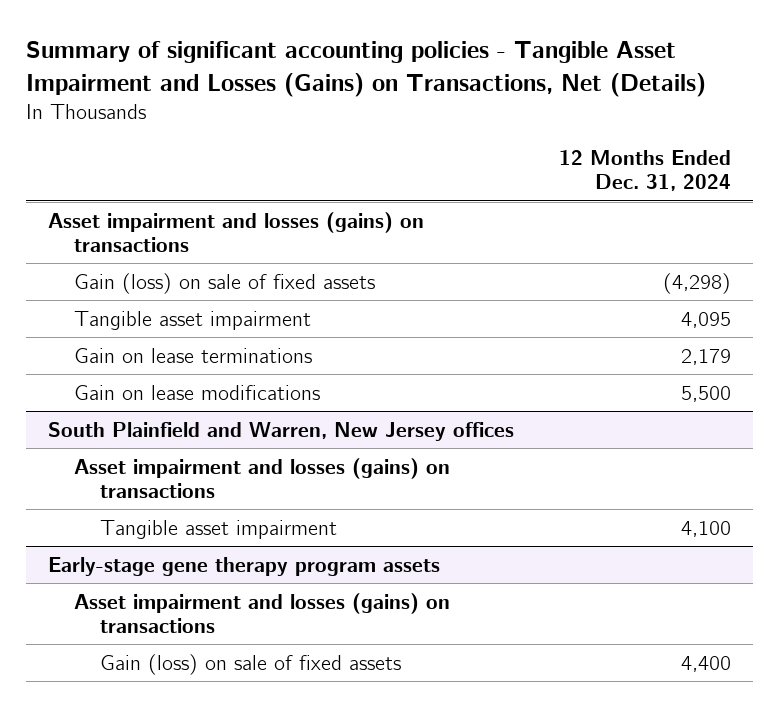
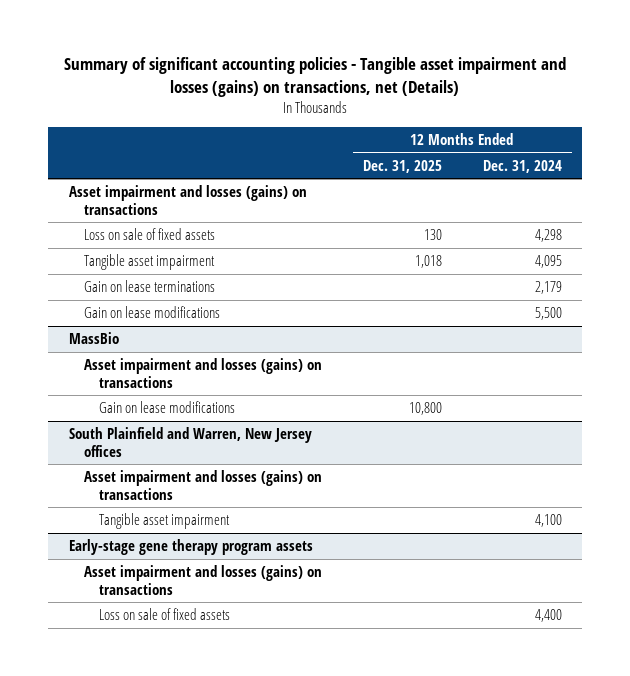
[25,41,706,97] Summary of significant accounting policies - Tangible Asset Impairment and Losses (Gains) on Transactions, Net (Details) -> [64,57,567,97] Summary of significant accounting policies - Tangible asset impairment and losses (gains) on transactions, net (Details)
none -> [362,159,442,173] Dec. 31, 2025
[74,272,376,294] Gain (loss) on sale of fixed assets -> [83,227,215,240] Loss on sale of fixed assets
[662,272,731,294] (4,298) -> [534,228,562,242] 4,298
none -> [68,331,119,344] MassBio
none -> [83,357,322,388] Asset impairment and losses (gains) on transactions
none -> [99,400,236,413] Gain on lease modifications
[100,653,402,675] Gain (loss) on sale of fixed assets -> [99,607,231,620] Loss on sale of fixed assets

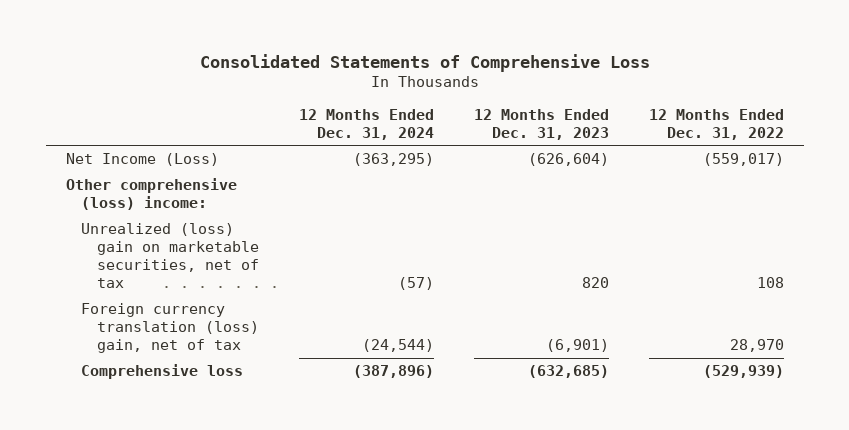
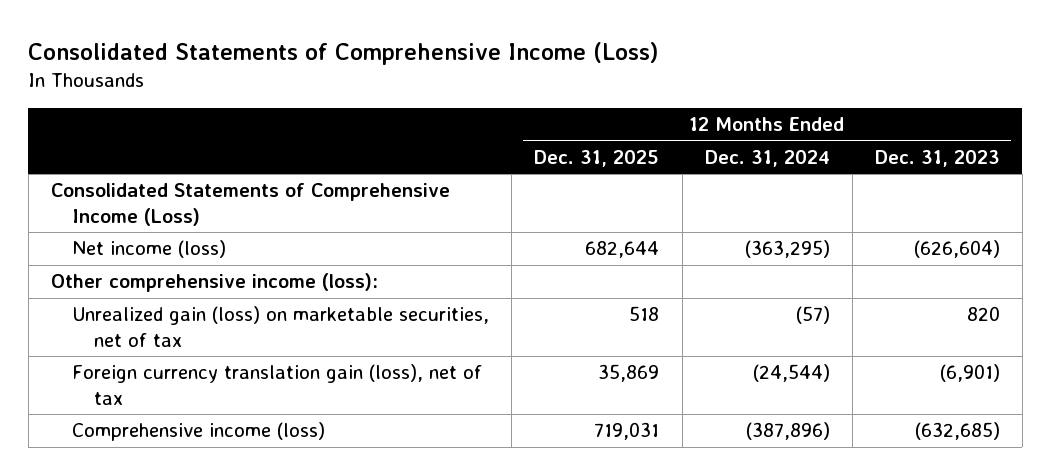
[199,53,650,72] Consolidated Statements of Comprehensive Loss -> [28,41,659,65] Consolidated Statements of Comprehensive Income (Loss)
[648,108,784,140] 12 Months Ended Dec. 31, 2022 -> none
none -> [534,149,660,167] Dec. 31, 2025
none -> [50,183,450,226] Consolidated Statements of Comprehensive Income (Loss)
[65,153,219,167] Net Income (Loss) -> [72,240,227,259] Net income (loss)
[65,178,237,211] Other comprehensive (loss) income: -> [50,273,378,293] Other comprehensive income (loss):
[81,223,259,288] Unrealized (loss) gain on marketable securities, net of tax -> [72,306,490,347] Unrealized gain (loss) on marketable securities, net of tax
[81,303,259,353] Foreign currency translation (loss) gain, net of tax -> [72,364,483,405] Foreign currency translation gain (loss), net of tax
[81,364,244,380] Comprehensive loss -> [72,422,326,442] Comprehensive income (loss)

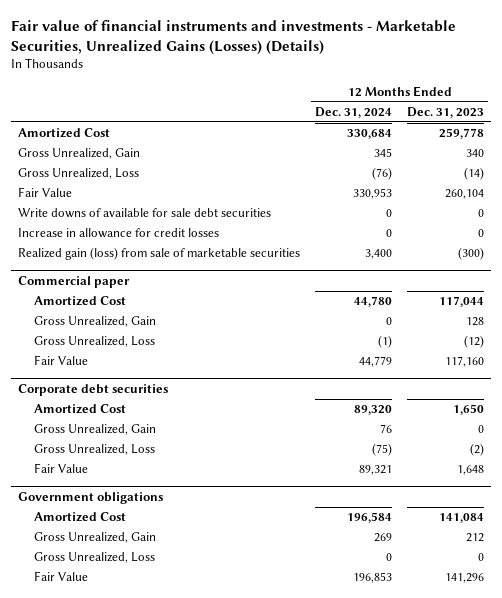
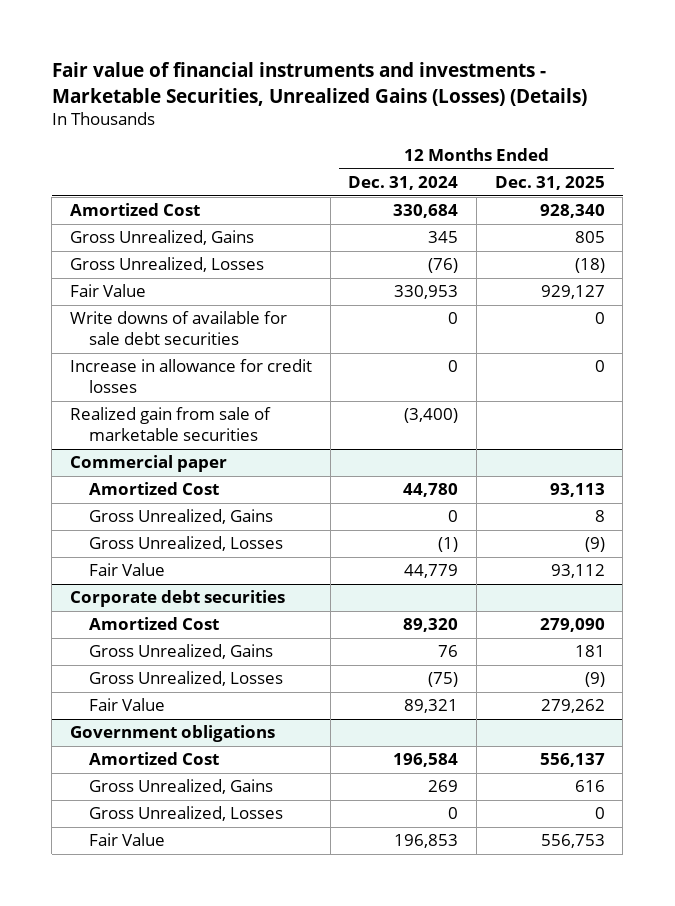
[407,106,485,118] Dec. 31, 2023 -> none
none -> [494,175,605,190] Dec. 31, 2025
[18,148,141,160] Gross Unrealized, Gain -> [70,230,255,246] Gross Unrealized, Gains
[18,168,140,180] Gross Unrealized, Loss -> [70,257,265,273] Gross Unrealized, Losses
[18,247,301,261] Realized gain (loss) from sale of marketable securities -> [70,407,272,442] Realized gain from sale of marketable securities
[365,249,393,260] 3,400 -> [404,408,459,424] (3,400)
[34,316,157,328] Gross Unrealized, Gain -> [88,509,273,525] Gross Unrealized, Gains
[34,336,156,348] Gross Unrealized, Loss -> [88,536,283,552] Gross Unrealized, Losses
[34,424,157,436] Gross Unrealized, Gain -> [88,644,273,660] Gross Unrealized, Gains
[34,444,156,456] Gross Unrealized, Loss -> [88,671,283,687] Gross Unrealized, Losses
[34,532,157,544] Gross Unrealized, Gain -> [88,779,273,795] Gross Unrealized, Gains
[34,552,156,564] Gross Unrealized, Loss -> [88,806,283,822] Gross Unrealized, Losses

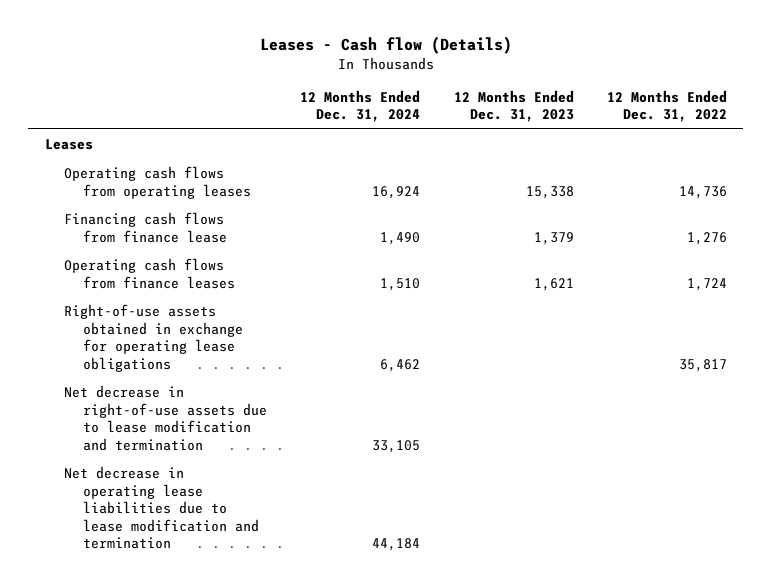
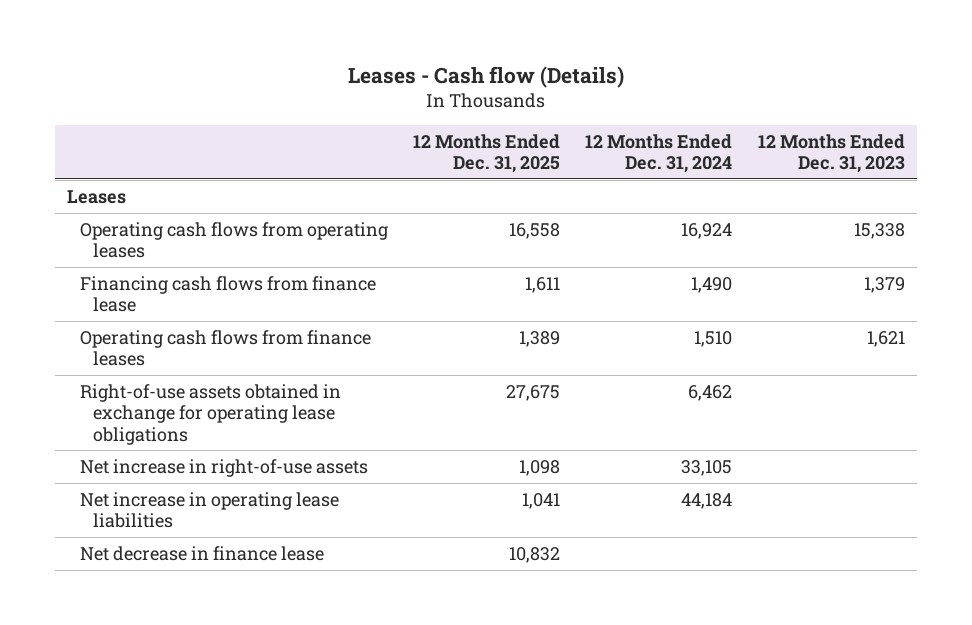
[606,89,727,123] 12 Months Ended Dec. 31, 2022 -> none
none -> [413,133,561,174] 12 Months Ended Dec. 31, 2025
[64,385,268,451] Net decrease in right-of-use assets due to lease modification and termination -> [80,458,369,477] Net increase in right-of-use assets
[64,466,260,550] Net decrease in operating lease liabilities due to lease modification and termination -> [80,491,340,529] Net increase in operating lease liabilities
none -> [80,545,325,561] Net decrease in finance lease

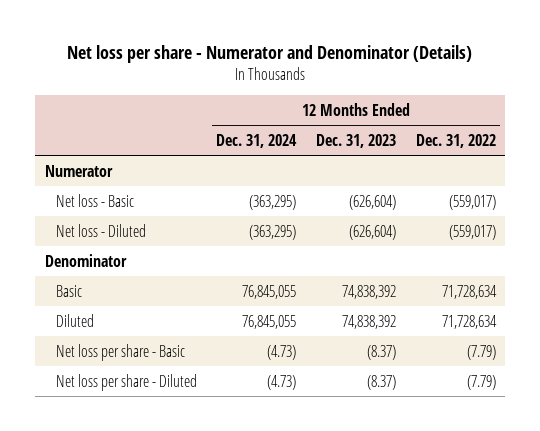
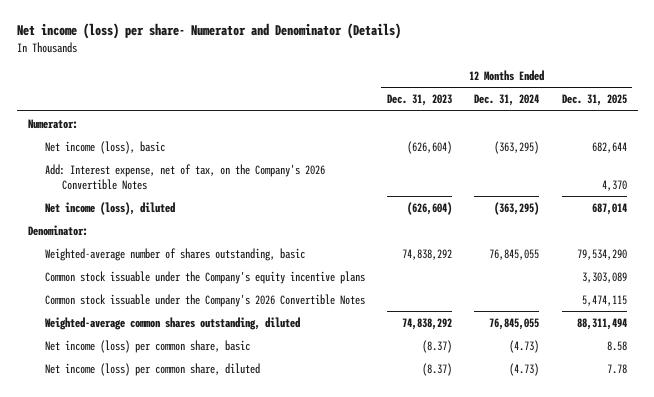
[67,44,473,63] Net loss per share - Numerator and Denominator (Details) -> [16,23,401,40] Net income (loss) per share- Numerator and Denominator (Details)
[415,133,496,148] Dec. 31, 2022 -> none
none -> [561,94,627,107] Dec. 31, 2025
[55,284,82,297] Basic -> none
[55,313,94,327] Diluted -> none
[44,164,113,177] Numerator -> [27,118,78,129] Numerator:
[55,193,134,207] Net loss - Basic -> [44,140,165,154] Net income (loss), basic
none -> [44,163,325,190] Add: Interest expense, net of tax, on the Company's 2026 Convertible Notes
[55,223,146,237] Net loss - Diluted -> [44,201,175,215] Net income (loss), diluted
[44,253,127,267] Denominator -> [27,224,88,236] Denominator:
none -> [44,247,305,261] Weighted-average number of shares outstanding, basic
none -> [44,270,365,284] Common stock issuable under the Company's equity incentive plans
none -> [44,293,365,307] Common stock issuable under the Company's 2026 Convertible Notes
none -> [44,316,300,330] Weighted-average common shares outstanding, diluted
[55,343,185,361] Net loss per share - Basic -> [44,339,250,353] Net income (loss) per common share, basic
[55,373,197,391] Net loss per share - Diluted -> [44,362,260,376] Net income (loss) per common share, diluted

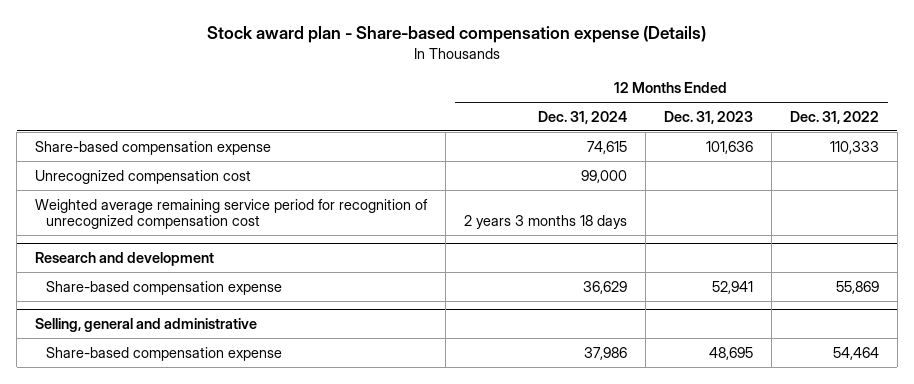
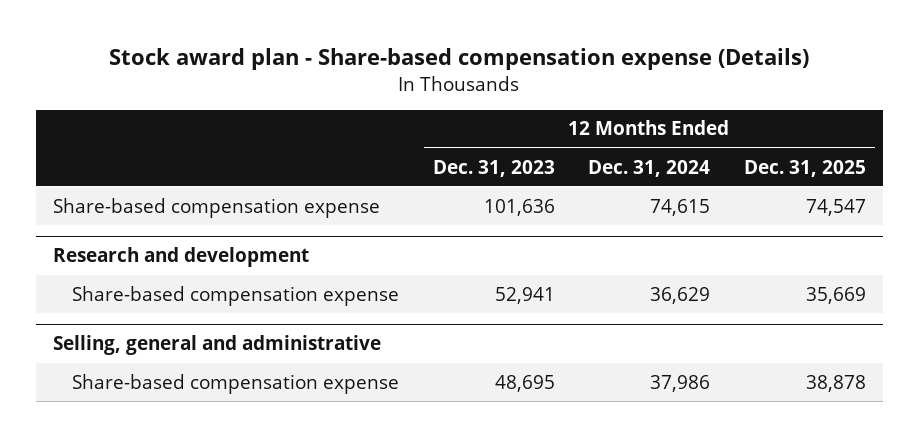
[789,110,879,124] Dec. 31, 2022 -> none
none -> [744,159,867,177] Dec. 31, 2025
[34,169,251,184] Unrecognized compensation cost -> none
[34,198,428,230] Weighted average remaining service period for recognition of unrecognized compensation cost -> none

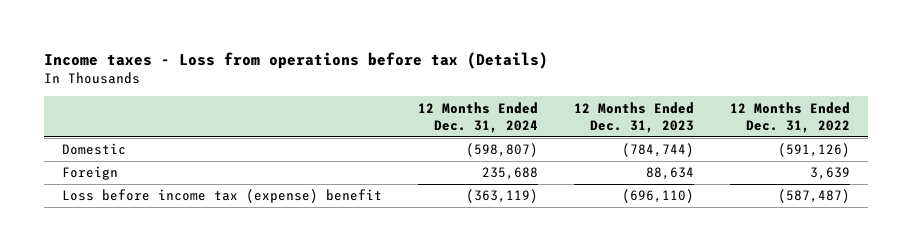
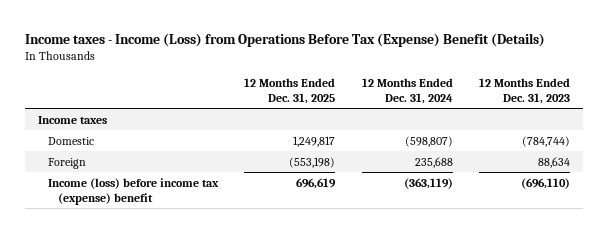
[43,51,548,69] Income taxes - Loss from operations before tax (Details) -> [24,32,545,47] Income taxes - Income (Loss) from Operations Before Tax (Expense) Benefit (Details)
[730,101,851,133] 12 Months Ended Dec. 31, 2022 -> none
none -> [244,78,336,104] 12 Months Ended Dec. 31, 2025
none -> [37,115,107,124] Income taxes
[61,189,382,204] Loss before income tax (expense) benefit -> [48,177,220,205] Income (loss) before income tax (expense) benefit

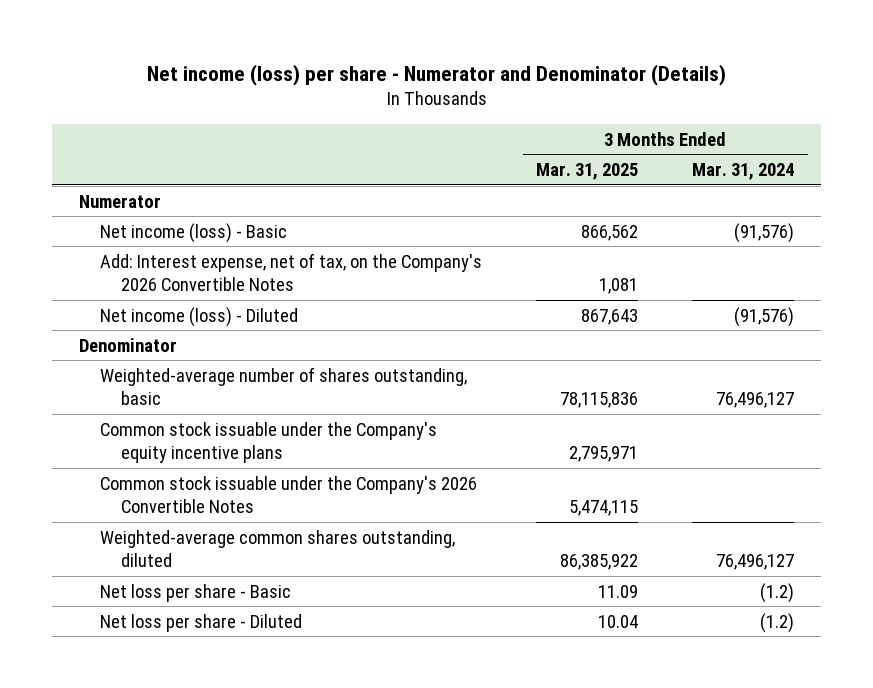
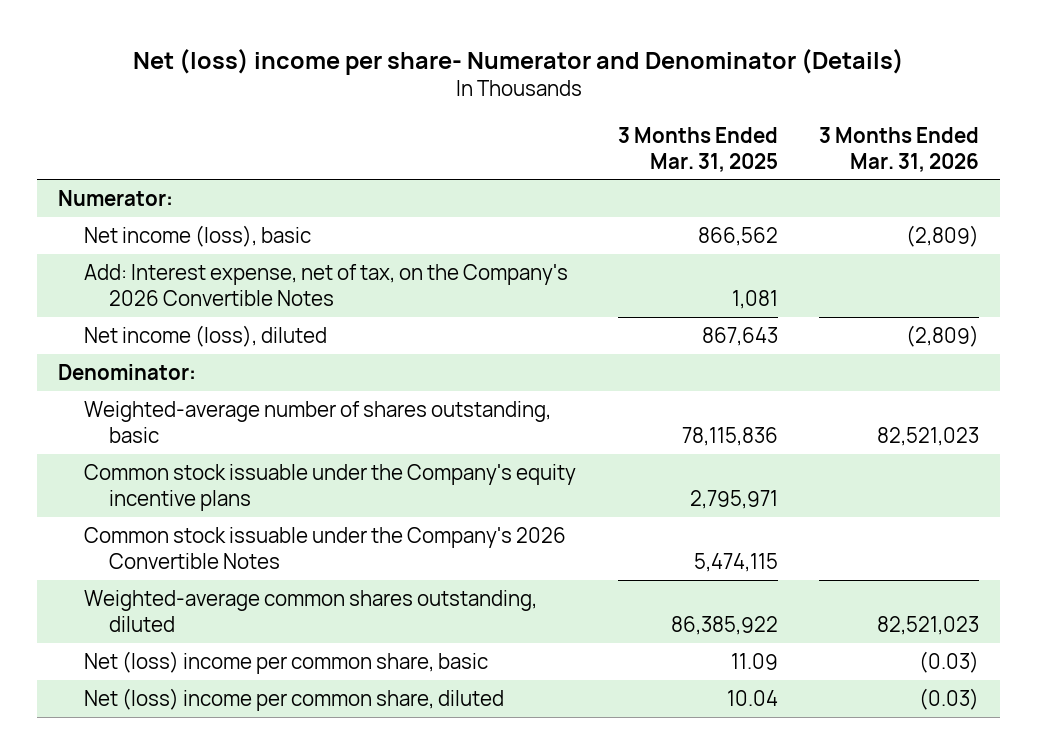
[146,63,726,86] Net income (loss) per share - Numerator and Denominator (Details) -> [132,48,904,75] Net (loss) income per share- Numerator and Denominator (Details)
[692,163,795,181] Mar. 31, 2024 -> none
none -> [819,126,980,172] 3 Months Ended Mar. 31, 2026
[79,194,162,208] Numerator -> [58,189,174,206] Numerator:
[99,222,287,243] Net income (loss) - Basic -> [83,224,311,247] Net income (loss), basic
[99,306,298,327] Net income (loss) - Diluted -> [83,324,327,347] Net income (loss), diluted
[79,337,178,352] Denominator -> [58,363,197,380] Denominator:
[99,583,291,602] Net loss per share - Basic -> [83,650,488,674] Net (loss) income per common share, basic
[99,613,302,632] Net loss per share - Diluted -> [83,687,504,711] Net (loss) income per common share, diluted

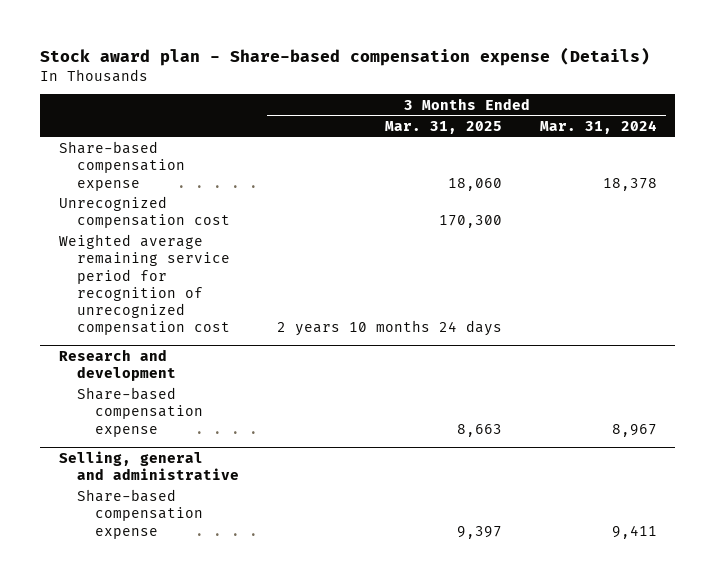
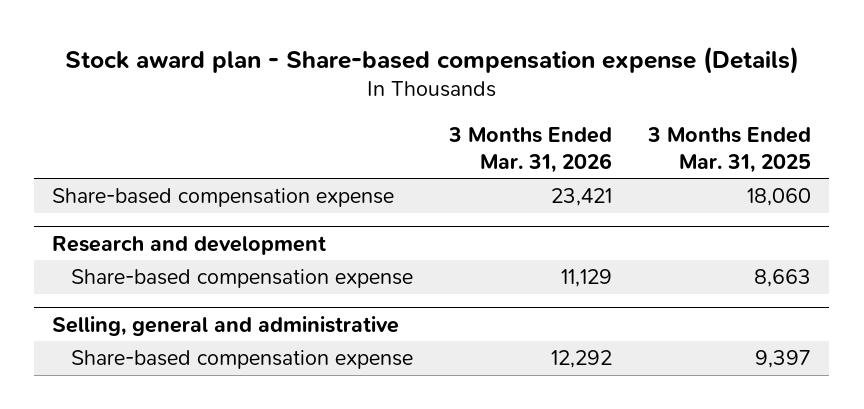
[539,119,657,134] Mar. 31, 2024 -> none
none -> [448,127,613,173] 3 Months Ended Mar. 31, 2026
[59,196,231,229] Unrecognized compensation cost -> none
[59,234,231,335] Weighted average remaining service period for recognition of unrecognized compensation cost -> none

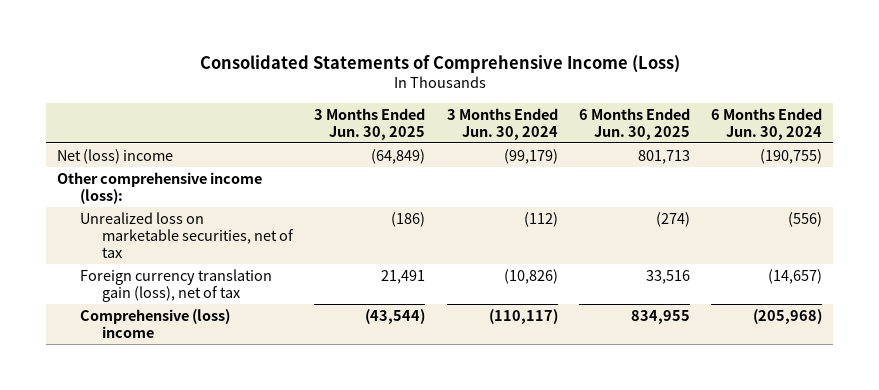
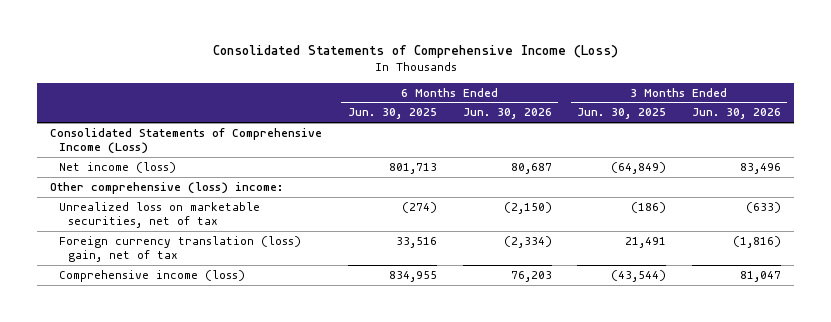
[446,107,558,140] 3 Months Ended Jun. 30, 2024 -> none
[711,107,823,140] 6 Months Ended Jun. 30, 2024 -> none
none -> [462,108,552,120] Jun. 30, 2026
none -> [692,108,782,120] Jun. 30, 2026
none -> [50,127,323,155] Consolidated Statements of Comprehensive Income (Loss)
[57,148,174,164] Net (loss) income -> [59,161,177,173] Net income (loss)
[57,171,263,204] Other comprehensive income (loss): -> [50,181,284,194] Other comprehensive (loss) income:
[79,268,272,302] Foreign currency translation gain (loss), net of tax -> [59,235,302,263] Foreign currency translation (loss) gain, net of tax
[79,308,230,338] Comprehensive (loss) income -> [59,269,246,282] Comprehensive income (loss)

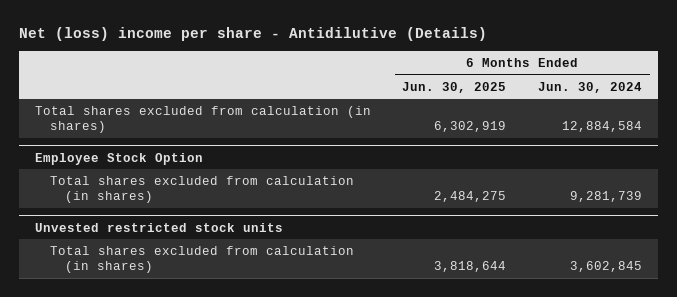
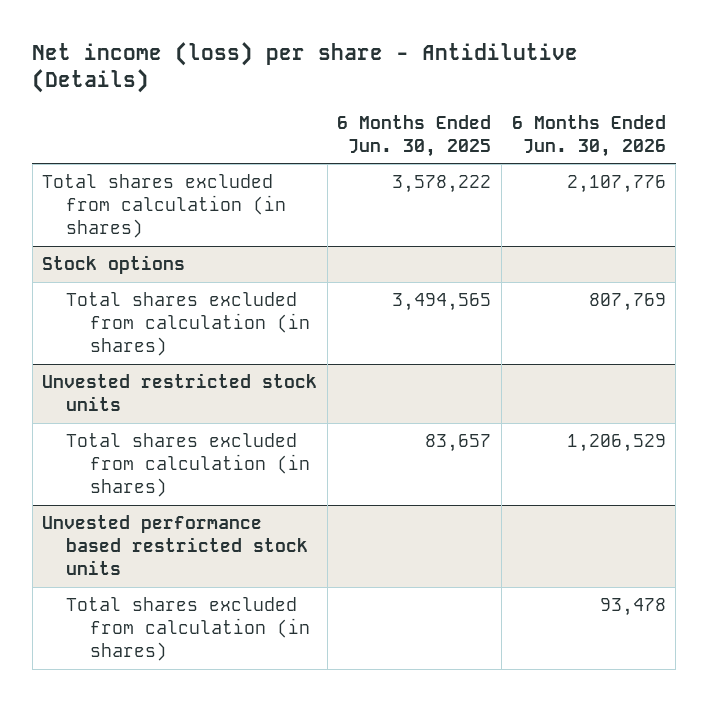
[19,27,488,42] Net (loss) income per share - Antidilutive (Details) -> [32,41,579,94] Net income (loss) per share - Antidilutive (Details)
[537,81,642,93] Jun. 30, 2024 -> none
none -> [511,114,666,157] 6 Months Ended Jun. 30, 2026
[434,121,507,133] 6,302,919 -> [392,174,492,193] 3,578,222
[34,152,203,165] Employee Stock Option -> [42,254,186,274] Stock options
[434,191,507,203] 2,484,275 -> [392,292,492,311] 3,494,565
[434,261,507,273] 3,818,644 -> [425,433,492,452] 83,657
none -> [42,514,308,575] Unvested performance based restricted stock units
none -> [65,596,310,661] Total shares excluded from calculation (in shares)

